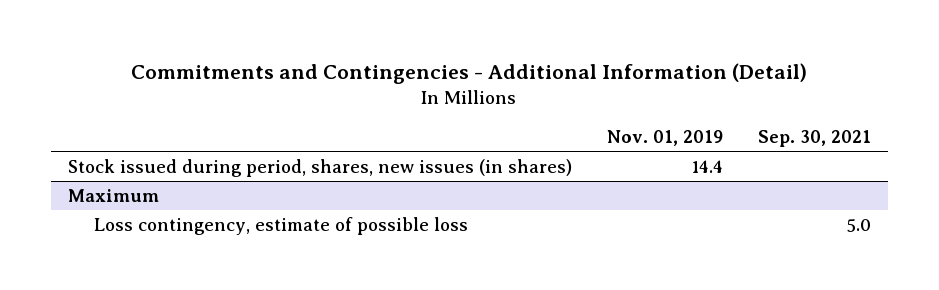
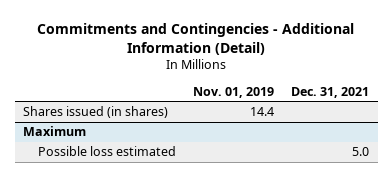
[757,130,871,148] Sep. 30, 2021 -> none
none -> [291,86,370,98] Dec. 31, 2021
[68,158,573,177] Stock issued during period, shares, new issues (in shares) -> [23,106,169,119] Shares issued (in shares)
[93,216,468,235] Loss contingency, estimate of possible loss -> [38,146,177,157] Possible loss estimated

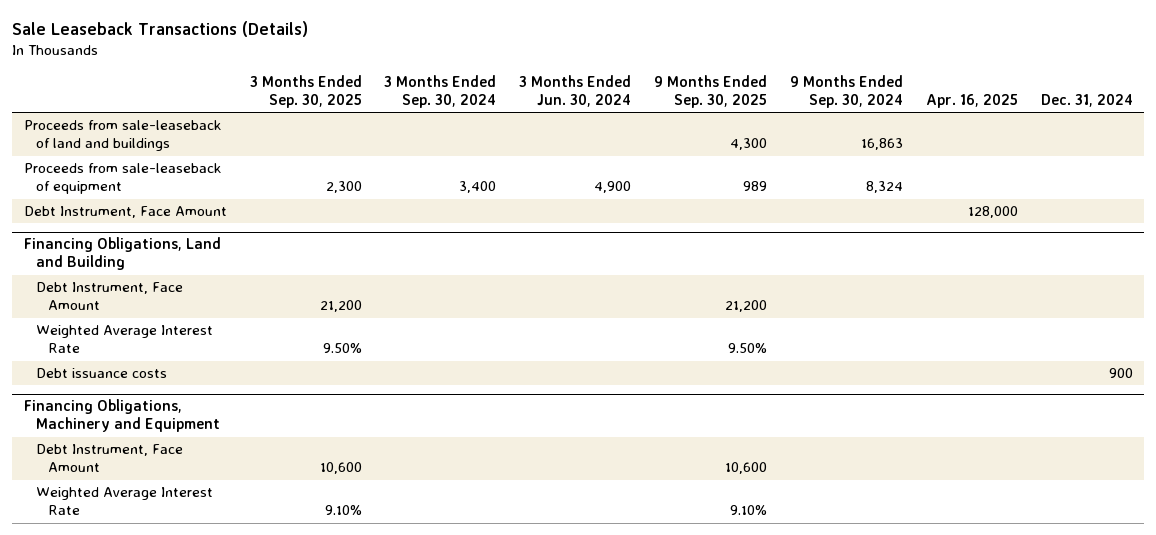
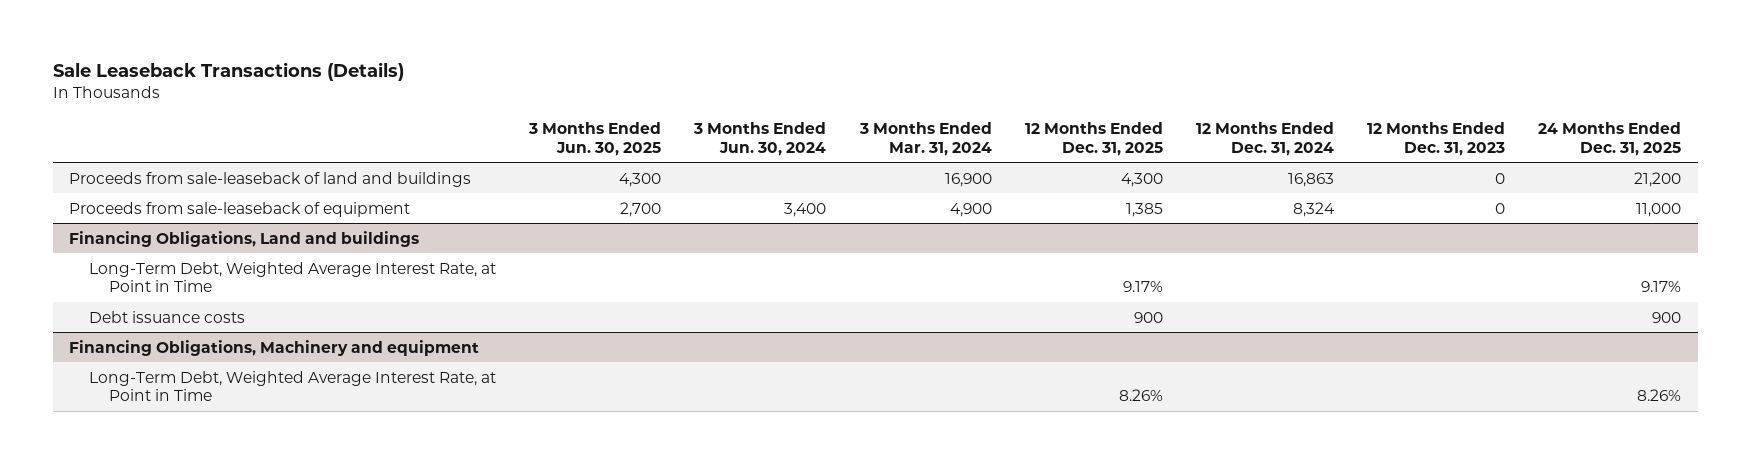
[249,75,362,109] 3 Months Ended Sep. 30, 2025 -> none
[384,75,497,109] 3 Months Ended Sep. 30, 2024 -> none
[654,75,768,109] 9 Months Ended Sep. 30, 2025 -> none
[790,75,904,109] 9 Months Ended Sep. 30, 2024 -> none
[925,94,1018,109] Apr. 16, 2025 -> none
[1040,94,1133,108] Dec. 31, 2024 -> none
none -> [528,122,662,156] 3 Months Ended Jun. 30, 2025
none -> [858,122,992,156] 3 Months Ended Mar. 31, 2024
none -> [1024,122,1163,156] 12 Months Ended Dec. 31, 2025
none -> [1196,122,1335,156] 12 Months Ended Dec. 31, 2024
none -> [1367,122,1506,156] 12 Months Ended Dec. 31, 2023
none -> [1538,122,1682,156] 24 Months Ended Dec. 31, 2025
[23,206,227,219] Debt Instrument, Face Amount -> none
[35,282,183,311] Debt Instrument, Face Amount -> none
[594,181,632,194] 4,900 -> [784,202,827,217] 3,400
[23,237,221,271] Financing Obligations, Land and Building -> [69,230,420,247] Financing Obligations, Land and buildings
[35,325,213,354] Weighted Average Interest Rate -> [89,261,497,292] Long-Term Debt, Weighted Average Interest Rate, at Point in Time
[35,444,183,473] Debt Instrument, Face Amount -> none
[23,399,220,433] Financing Obligations, Machinery and Equipment -> [69,339,480,356] Financing Obligations, Machinery and equipment
[35,487,213,516] Weighted Average Interest Rate -> [89,370,497,401] Long-Term Debt, Weighted Average Interest Rate, at Point in Time

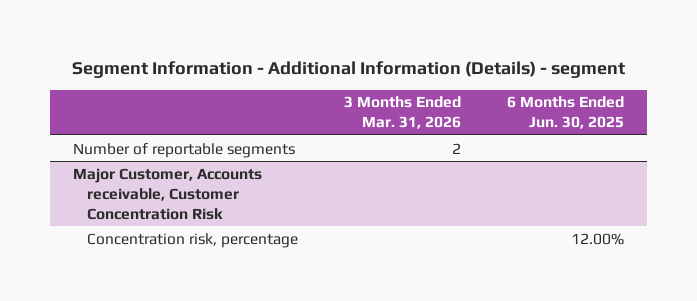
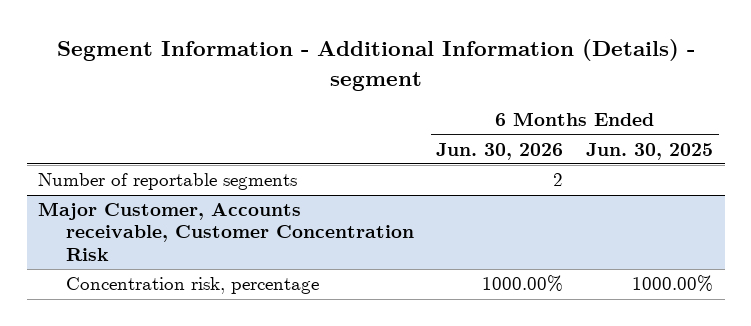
[343,96,461,130] 3 Months Ended Mar. 31, 2026 -> none
none -> [436,142,564,160] Jun. 30, 2026
[571,232,625,245] 12.00% -> [632,275,714,293] 1000.00%

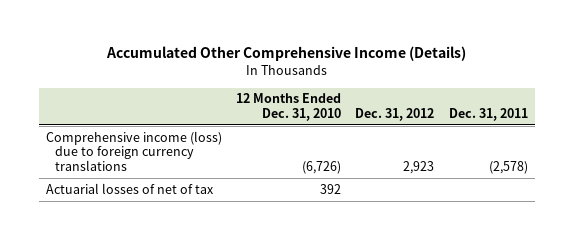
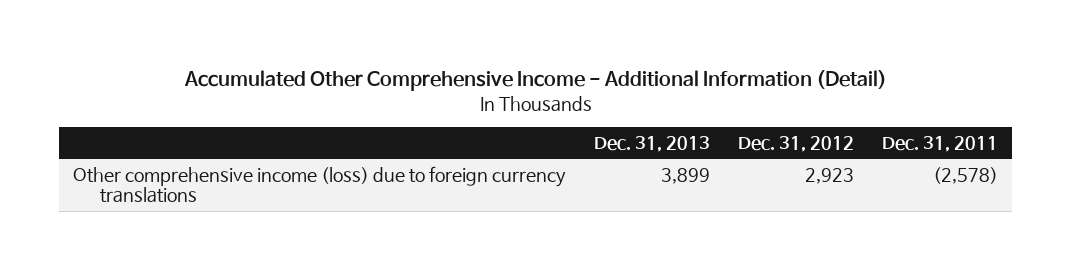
[105,46,466,62] Accumulated Other Comprehensive Income (Details) -> [183,70,887,92] Accumulated Other Comprehensive Income - Additional Information (Detail)
[236,93,342,121] 12 Months Ended Dec. 31, 2010 -> none
none -> [594,135,711,152] Dec. 31, 2013
[46,182,215,194] Actuarial losses of net of tax -> none
[46,130,223,172] Comprehensive income (loss) due to foreign currency translations -> [73,165,567,204] Other comprehensive income (loss) due to foreign currency translations

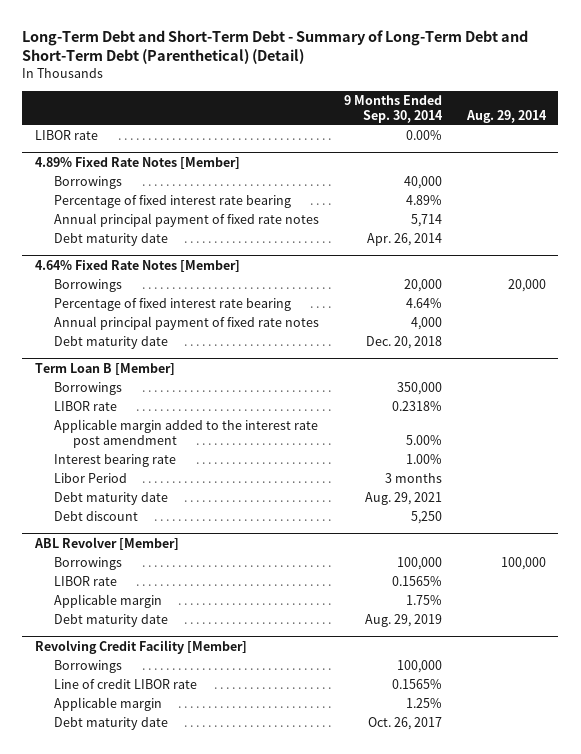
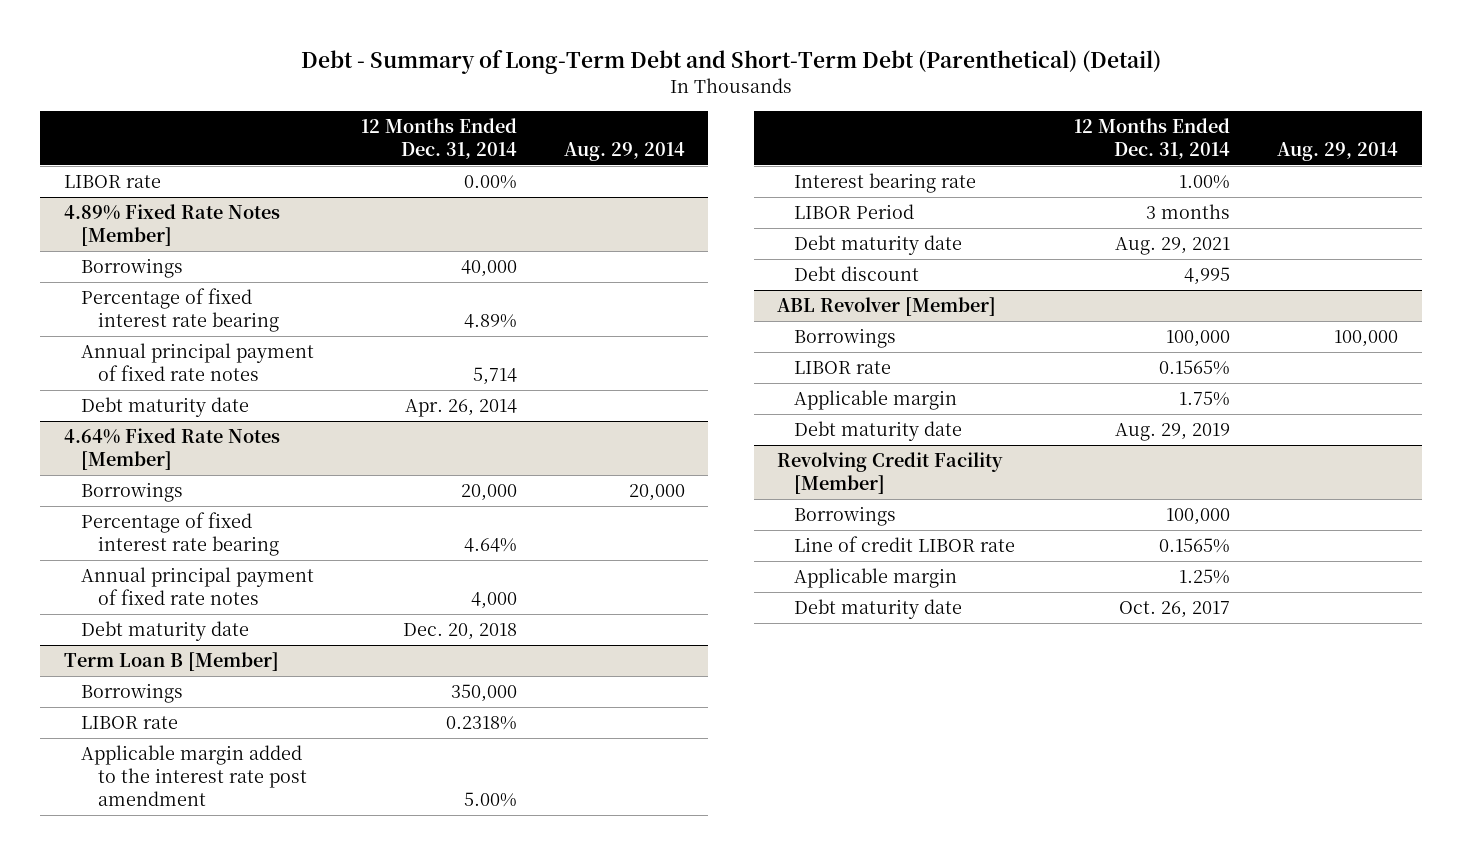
[22,29,529,65] Long-Term Debt and Short-Term Debt - Summary of Long-Term Debt and Short-Term Debt (Parenthetical) (Detail) -> [300,50,1161,75] Debt - Summary of Long-Term Debt and Short-Term Debt (Parenthetical) (Detail)
[343,94,443,124] 9 Months Ended Sep. 30, 2014 -> none
none -> [360,117,517,159] 12 Months Ended Dec. 31, 2014
[53,473,127,484] Libor Period -> [794,204,915,220] LIBOR Period

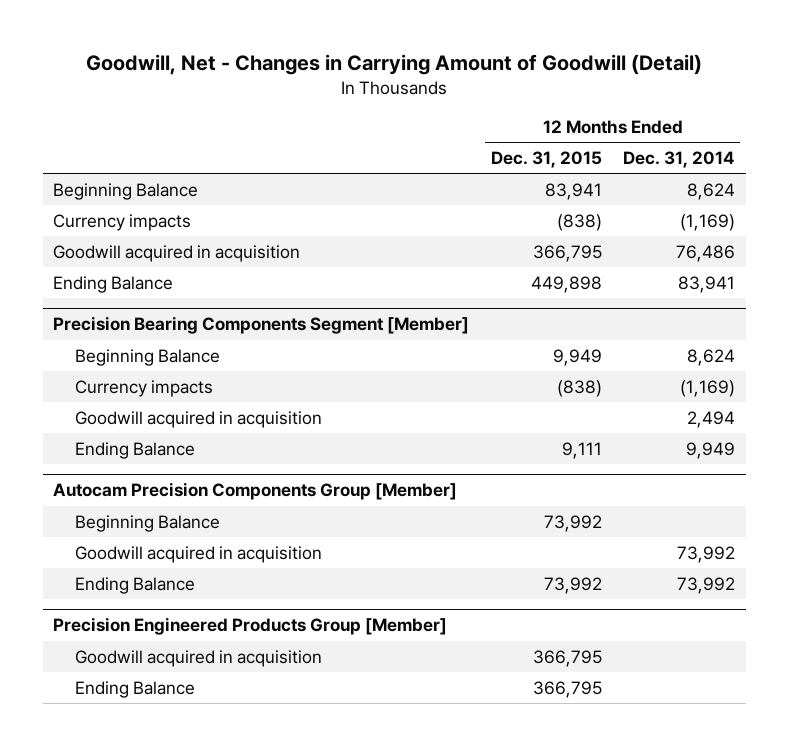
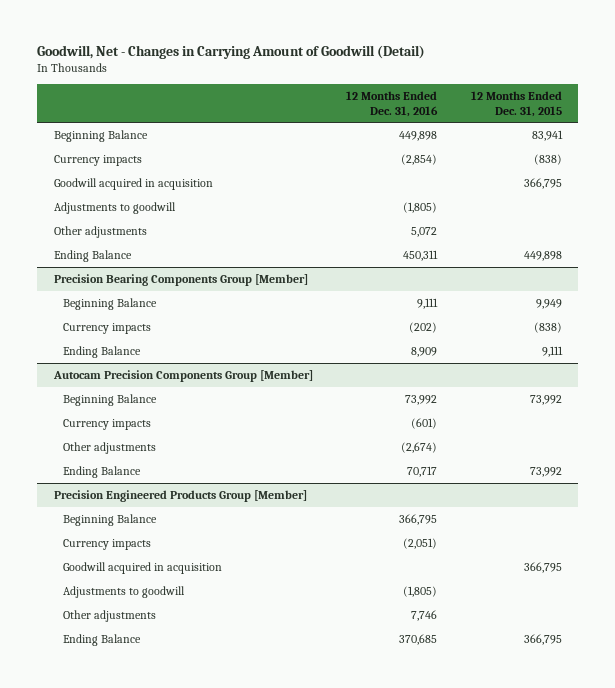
[622,151,735,169] Dec. 31, 2014 -> none
none -> [346,91,439,117] 12 Months Ended Dec. 31, 2016
none -> [53,201,176,214] Adjustments to goodwill
none -> [53,225,147,238] Other adjustments
[53,316,470,335] Precision Bearing Components Segment [Member] -> [53,273,308,286] Precision Bearing Components Group [Member]
[74,410,322,428] Goodwill acquired in acquisition -> none
[74,545,322,563] Goodwill acquired in acquisition -> none
none -> [63,418,152,430] Currency impacts
none -> [63,441,157,454] Other adjustments
none -> [63,513,158,526] Beginning Balance
none -> [63,538,152,550] Currency impacts
none -> [63,585,186,598] Adjustments to goodwill
none -> [63,609,157,622] Other adjustments

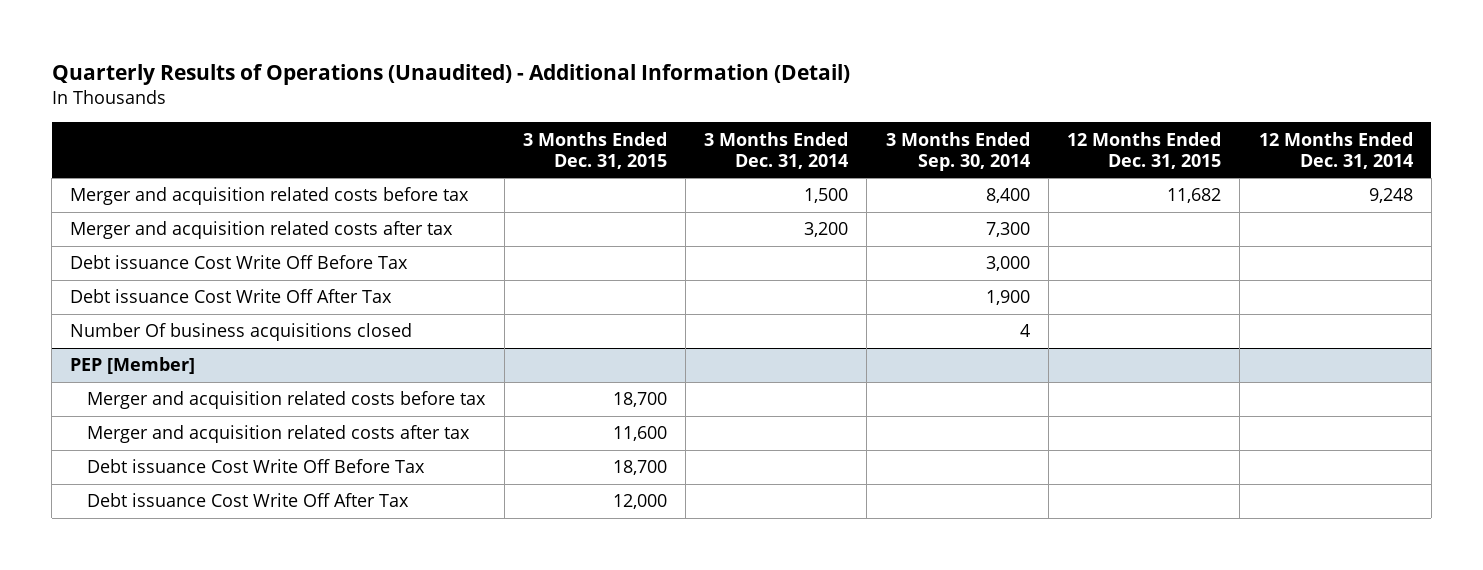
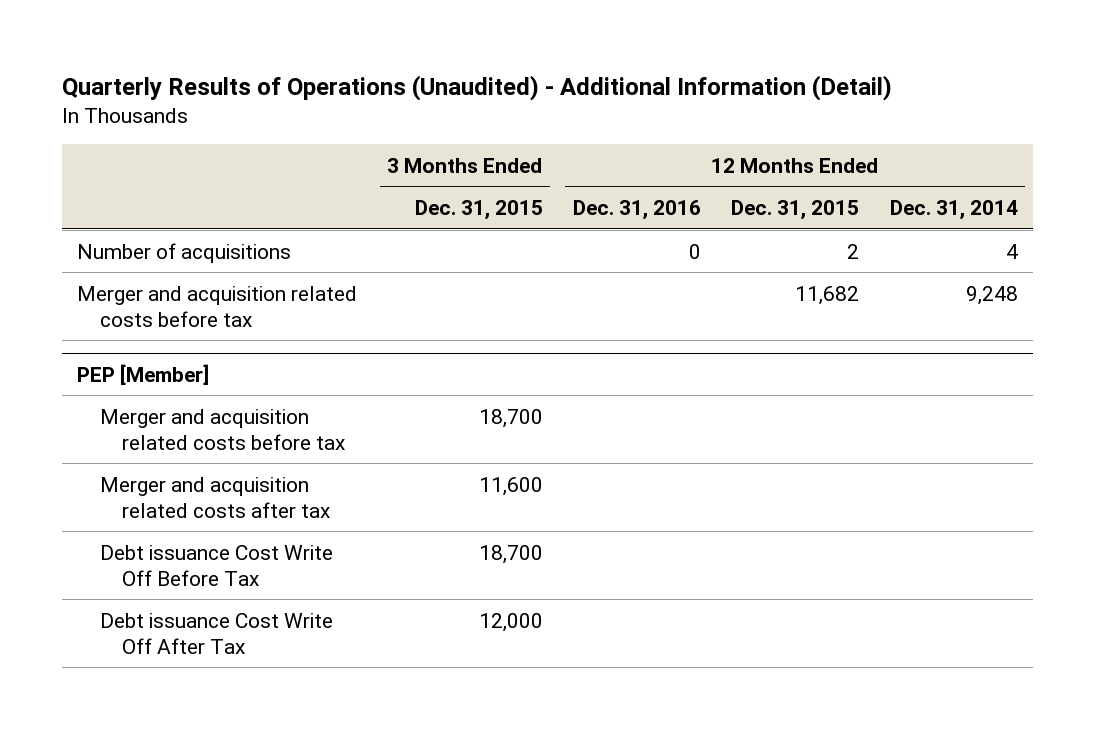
[704,131,849,170] 3 Months Ended Dec. 31, 2014 -> none
[885,131,1030,172] 3 Months Ended Sep. 30, 2014 -> none
none -> [572,200,701,221] Dec. 31, 2016
none -> [77,242,292,263] Number of acquisitions
[70,221,454,240] Merger and acquisition related costs after tax -> none
[70,255,409,270] Debt issuance Cost Write Off Before Tax -> none
[70,289,393,304] Debt issuance Cost Write Off After Tax -> none
[70,323,413,342] Number Of business acquisitions closed -> none

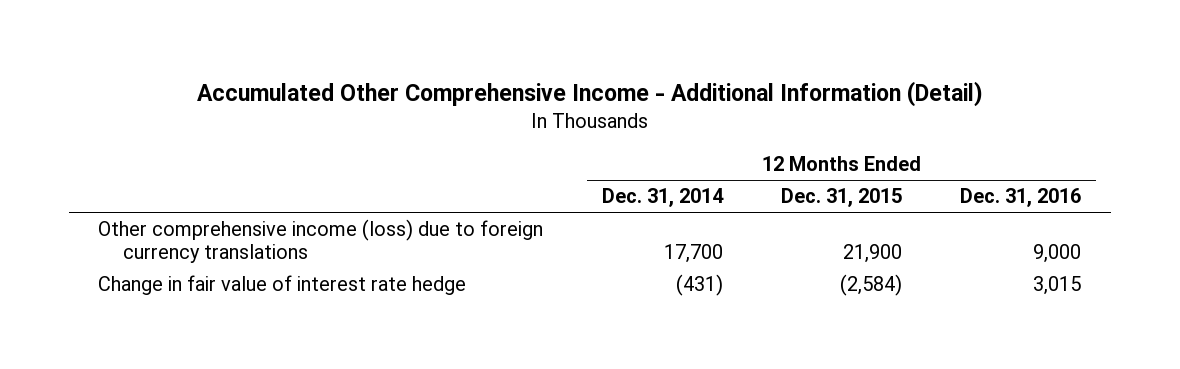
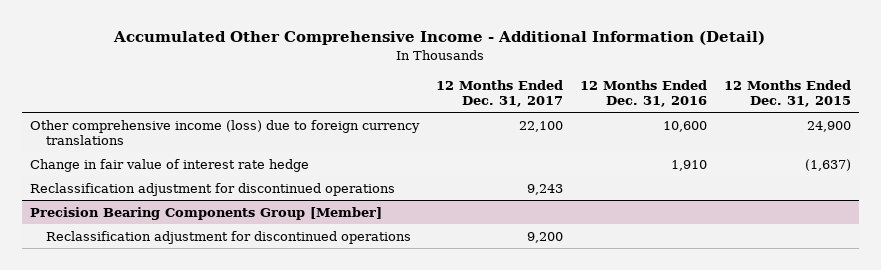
[601,188,724,208] Dec. 31, 2014 -> none
none -> [435,80,563,108] 12 Months Ended Dec. 31, 2017
[843,244,903,264] 21,900 -> [806,120,851,132] 24,900
[1033,244,1082,264] 9,000 -> [662,120,707,132] 10,600
[840,274,903,297] (2,584) -> [804,158,851,171] (1,637)
[1033,276,1082,296] 3,015 -> [670,159,707,171] 1,910
none -> [30,182,396,196] Reclassification adjustment for discontinued operations
none -> [30,206,383,220] Precision Bearing Components Group [Member]
none -> [46,230,412,244] Reclassification adjustment for discontinued operations

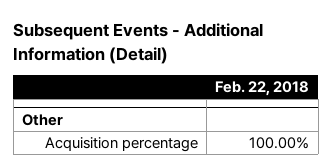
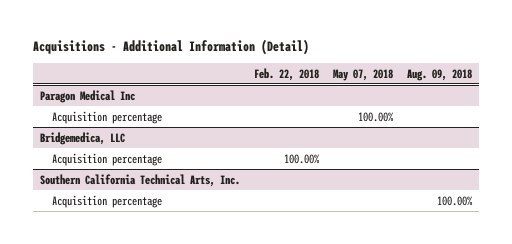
[13,23,264,64] Subsequent Events - Additional Information (Detail) -> [32,39,309,56] Acquisitions - Additional Information (Detail)
none -> [332,68,393,81] May 07, 2018
none -> [406,68,472,81] Aug. 09, 2018
none -> [39,89,136,103] Paragon Medical Inc
none -> [52,110,163,124] Acquisition percentage
[22,113,64,126] Other -> [39,131,125,145] Bridgemedica, LLC
none -> [39,173,240,187] Southern California Technical Arts, Inc.
none -> [52,194,163,208] Acquisition percentage

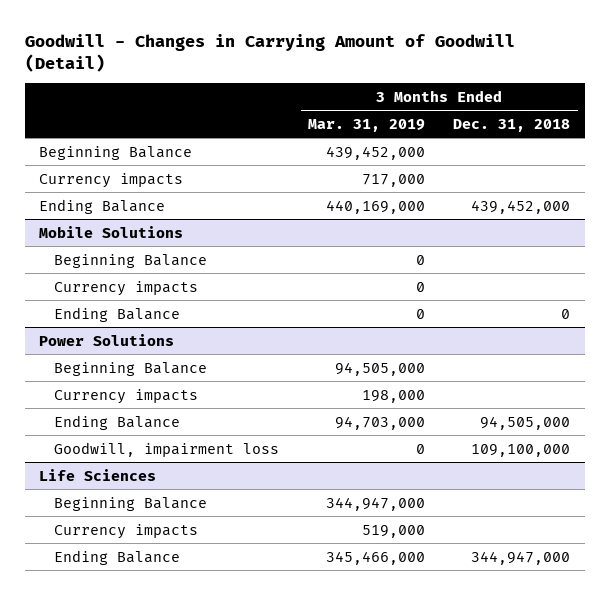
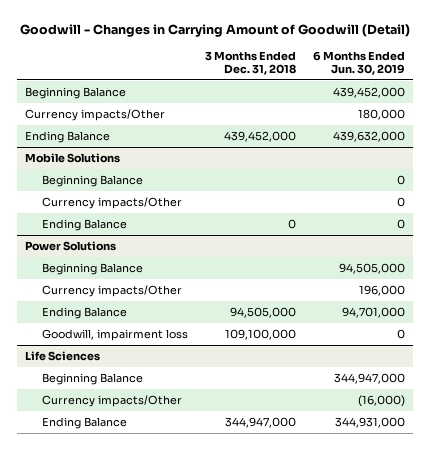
[307,118,425,132] Mar. 31, 2019 -> none
none -> [312,50,405,76] 6 Months Ended Jun. 30, 2019
[39,172,184,188] Currency impacts -> [25,108,166,121] Currency impacts/Other
[54,280,199,296] Currency impacts -> [42,196,183,209] Currency impacts/Other
[54,388,199,404] Currency impacts -> [42,284,183,297] Currency impacts/Other
[54,523,199,539] Currency impacts -> [42,394,183,407] Currency impacts/Other

